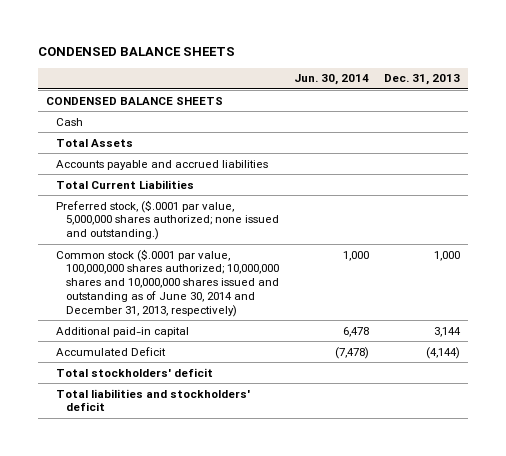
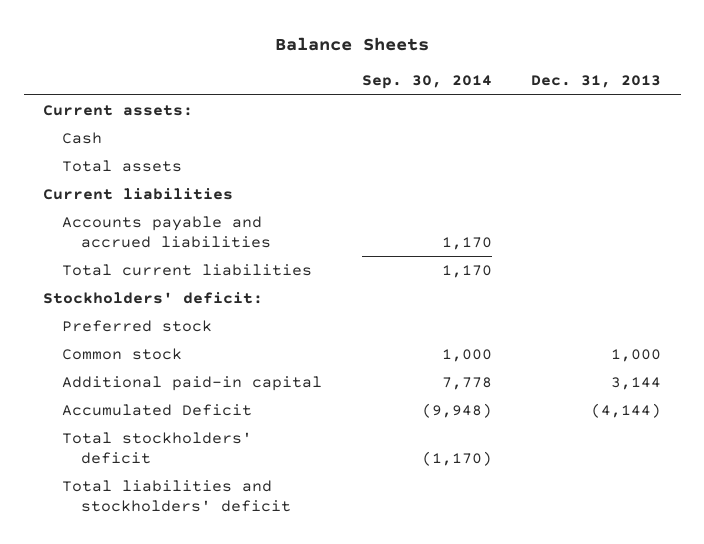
[38,47,236,57] CONDENSED BALANCE SHEETS -> [275,36,430,51] Balance Sheets
[294,74,370,86] Jun. 30, 2014 -> none
none -> [361,75,492,90] Sep. 30, 2014
[45,96,223,105] CONDENSED BALANCE SHEETS -> none
none -> [43,105,194,117] Current assets:
[55,138,133,147] Total Assets -> [62,160,183,173] Total assets
none -> [43,188,234,201] Current liabilities
[55,179,194,189] Total Current Liabilities -> [62,264,313,277] Total current liabilities
none -> [43,292,264,305] Stockholders' deficit:
[55,199,279,241] Preferred stock, ($.0001 par value, 5,000,000 shares authorized; none issued and outstanding.) -> [62,320,213,333] Preferred stock
[55,248,279,317] Common stock ($.0001 par value, 100,000,000 shares authorized; 10,000,000 shares and 10,000,000 shares issued and outstanding as of June 30, 2014 and December 31, 2013, respectively) -> [62,348,183,361] Common stock

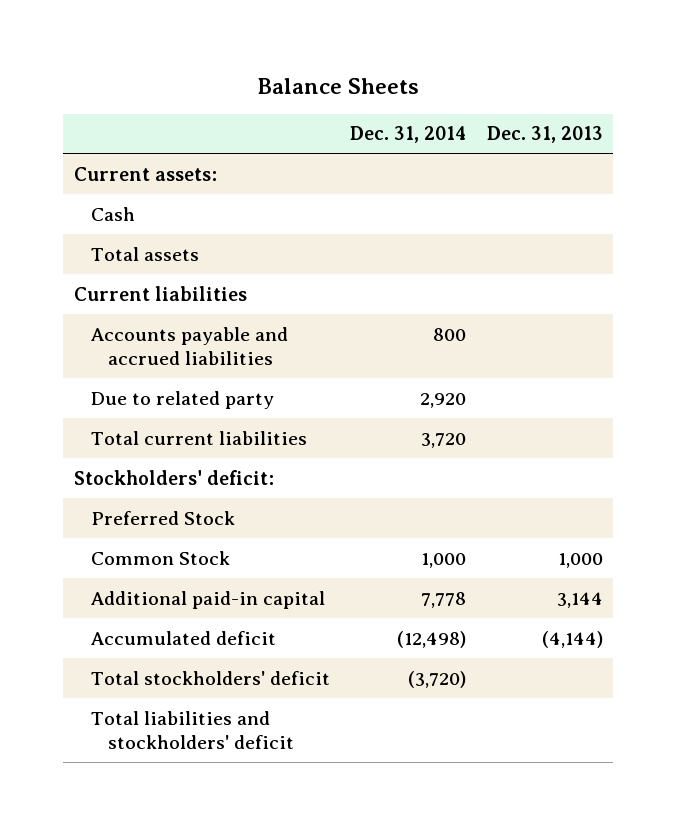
[361,75,492,90] Sep. 30, 2014 -> none
none -> [350,126,467,144] Dec. 31, 2014
none -> [90,390,274,409] Due to related party
[62,320,213,333] Preferred stock -> [90,510,235,525] Preferred Stock
[62,348,183,361] Common stock -> [90,550,230,565] Common Stock
[62,404,253,417] Accumulated Deficit -> [90,630,276,645] Accumulated deficit

